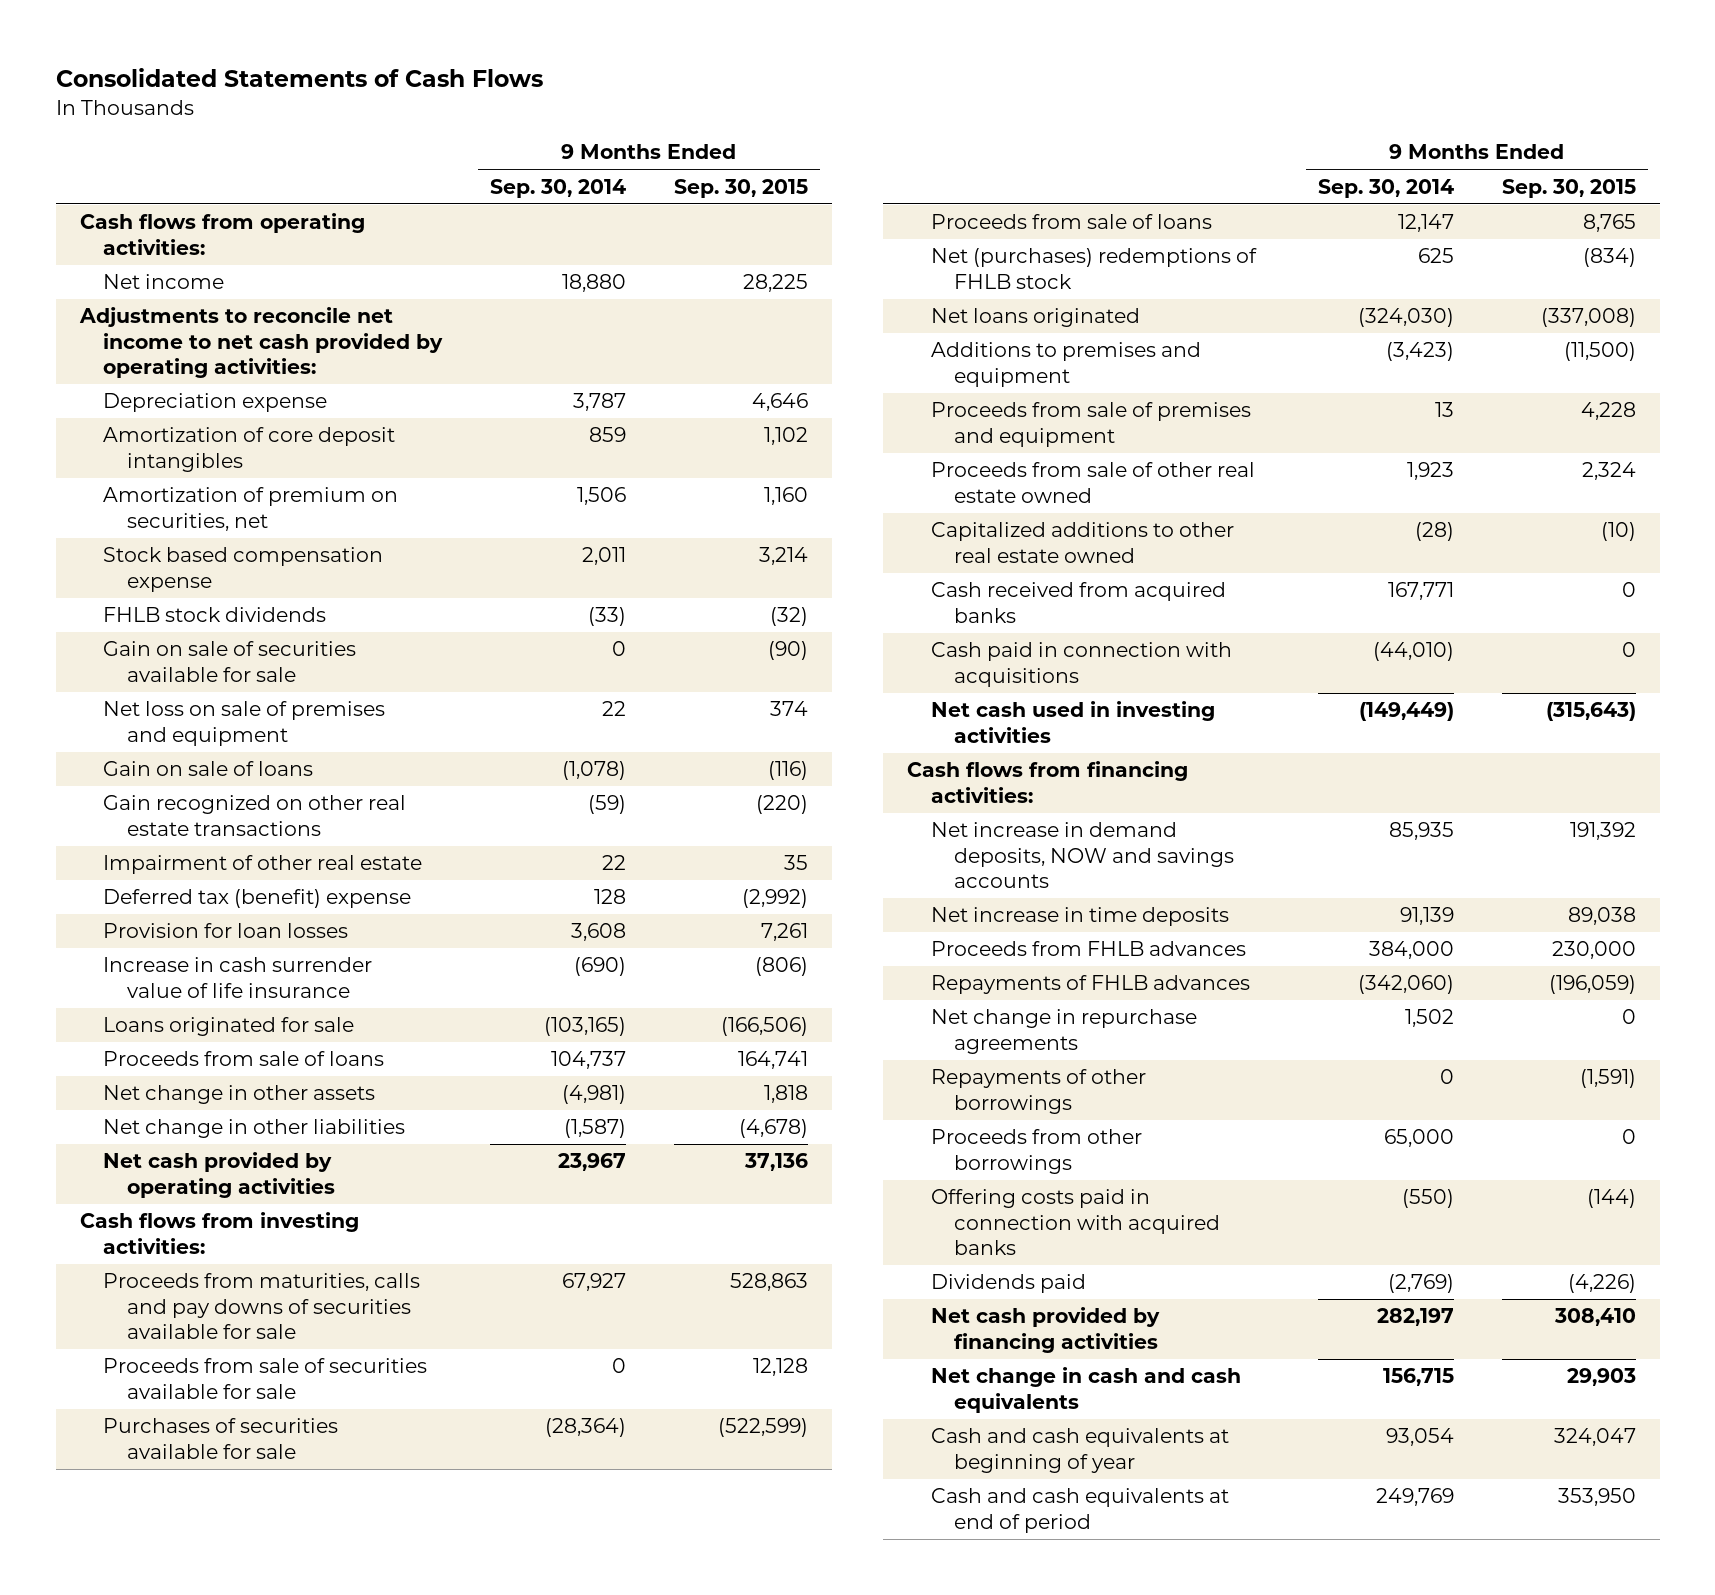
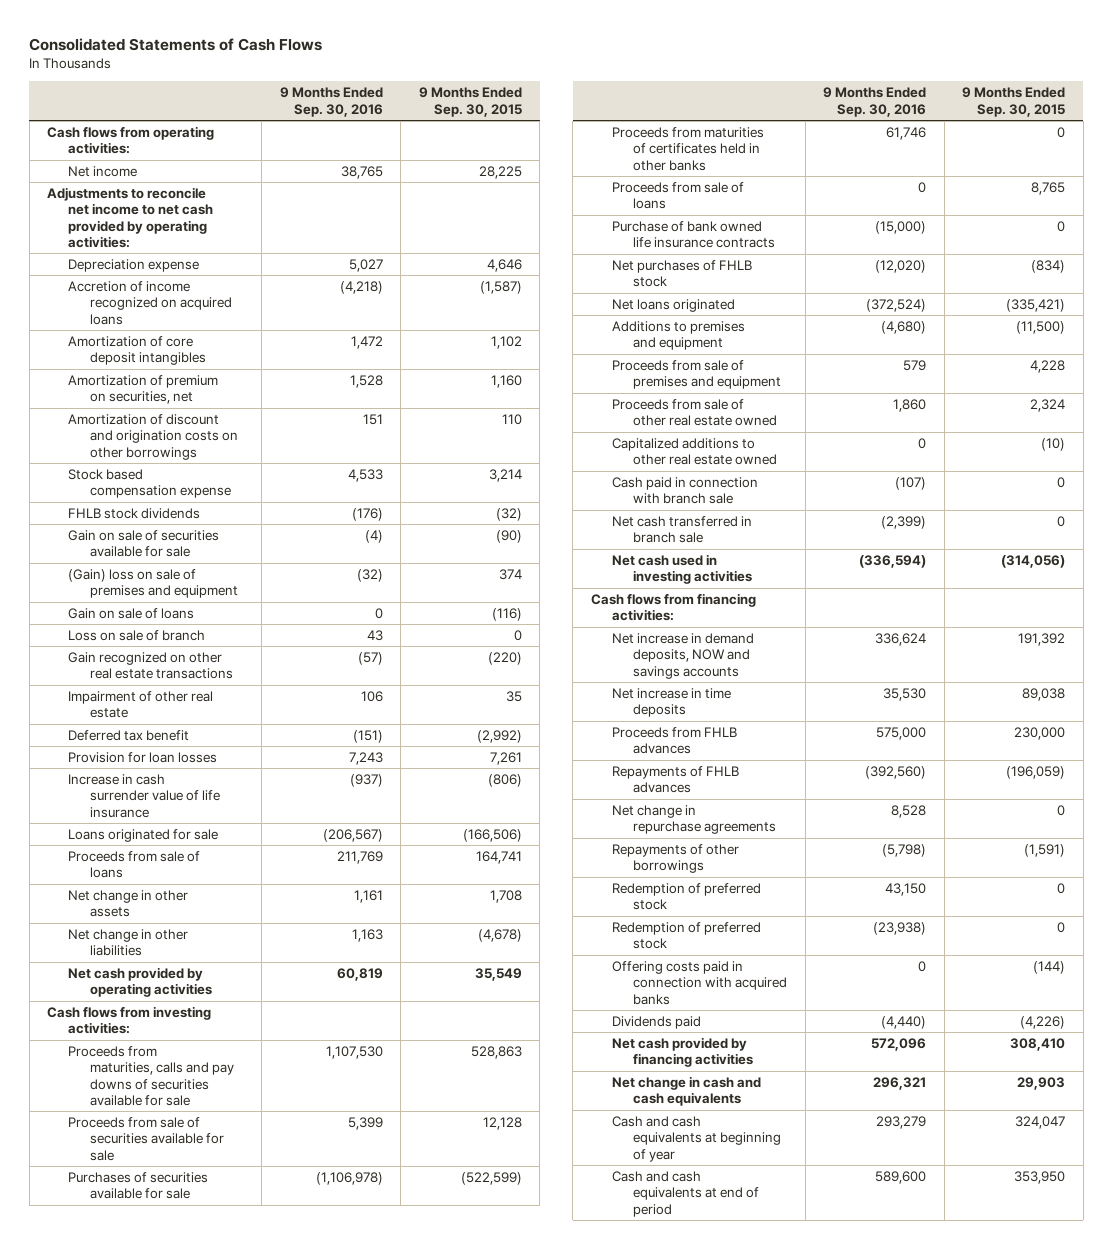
[490,178,627,198] Sep. 30, 2014 -> none
none -> [279,87,383,117] 9 Months Ended Sep. 30, 2016
none -> [68,280,232,325] Accretion of income recognized on acquired loans
none -> [68,413,238,460] Amortization of discount and origination costs on other borrowings
[103,701,386,746] Net loss on sale of premises and equipment -> [68,568,238,599] (Gain) loss on sale of premises and equipment
none -> [68,629,206,641] Loss on sale of branch
[103,889,412,909] Deferred tax (benefit) expense -> [68,729,190,741] Deferred tax benefit
[764,1085,809,1104] 1,818 -> [489,889,522,903] 1,708
[744,1153,809,1172] 37,136 -> [474,967,522,981] 35,549
none -> [612,126,765,171] Proceeds from maturities of certificates held in other banks
none -> [612,220,776,249] Purchase of bank owned life insurance contracts
[930,248,1257,289] Net (purchases) redemptions of FHLB stock -> [612,259,753,288] Net purchases of FHLB stock
[1540,308,1636,328] (337,008) -> [1006,298,1066,312] (335,421)
[930,582,1226,623] Cash received from acquired banks -> none
[930,642,1232,687] Cash paid in connection with acquisitions -> [612,476,759,505] Cash paid in connection with branch sale
none -> [612,515,753,544] Net cash transferred in branch sale
[1545,702,1636,722] (315,643) -> [1001,554,1066,568] (314,056)
[930,1129,1142,1174] Proceeds from other borrowings -> [612,882,762,911] Redemption of preferred stock
none -> [612,921,762,950] Redemption of preferred stock

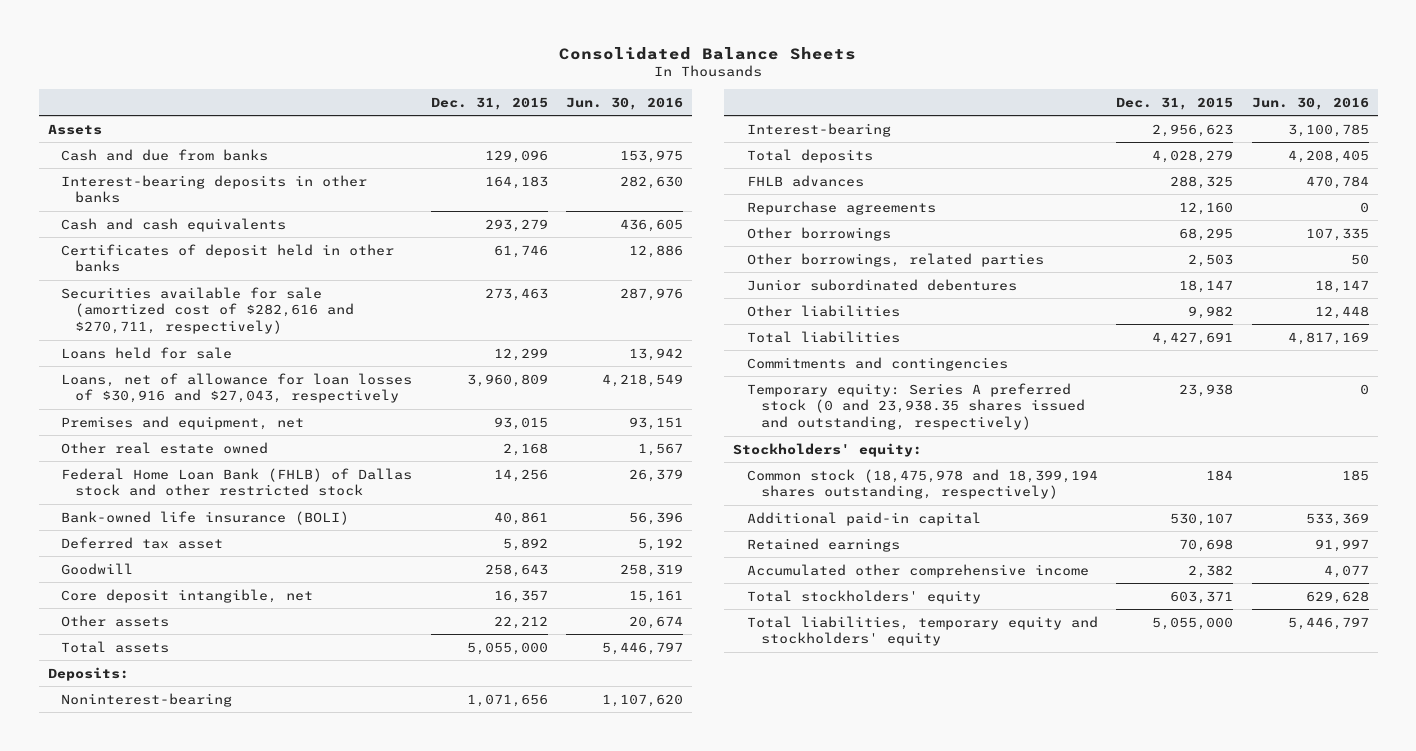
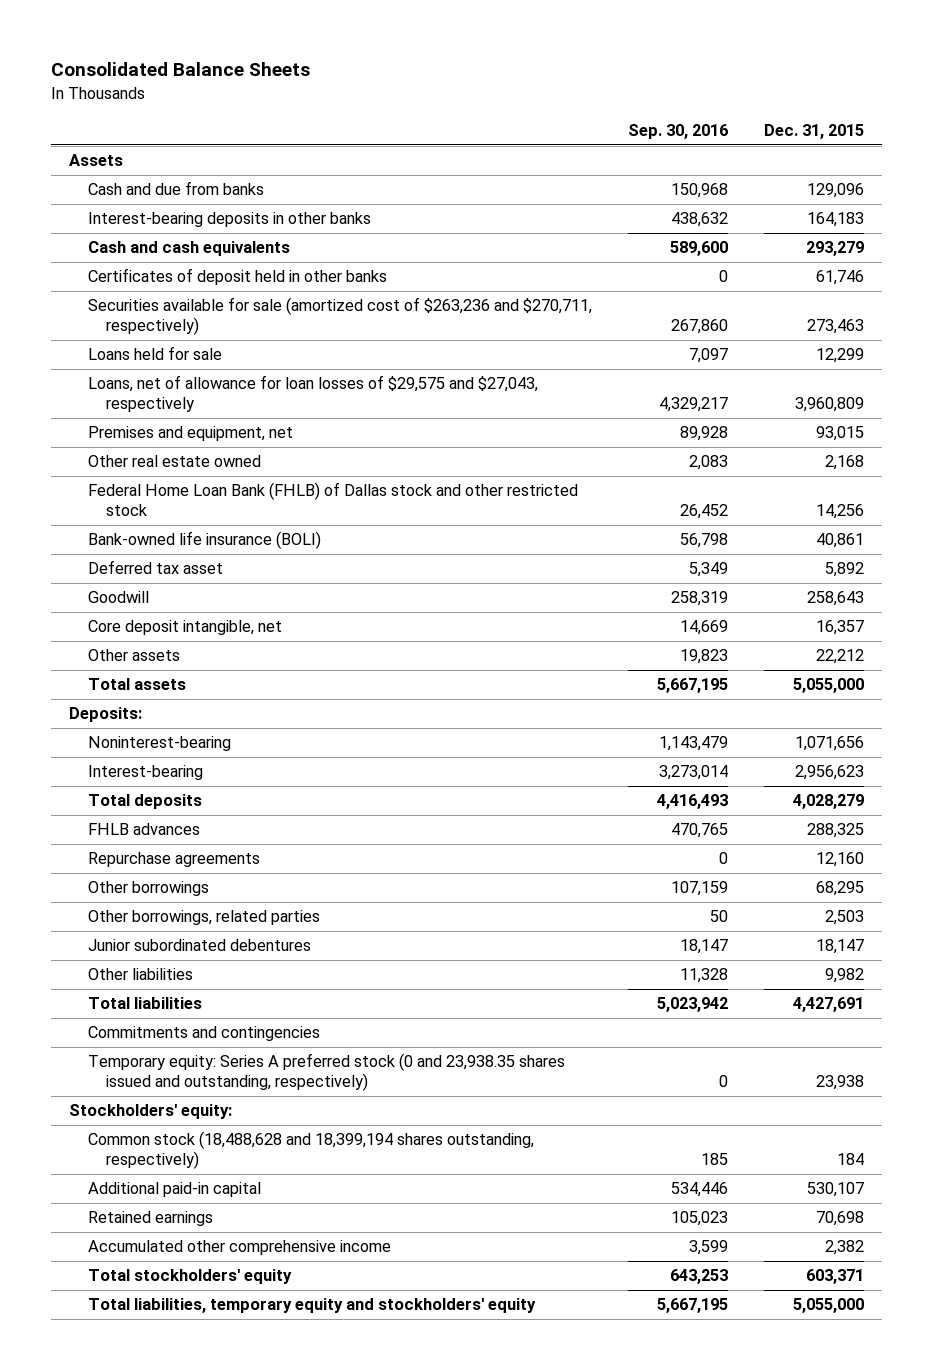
[565,96,683,110] Jun. 30, 2016 -> none
none -> [627,123,728,139] Sep. 30, 2016
[61,286,355,335] Securities available for sale (amortized cost of $282,616 and $270,711, respectively) -> [87,297,592,336] Securities available for sale (amortized cost of $263,236 and $270,711, respectively)
[61,372,413,404] Loans, net of allowance for loan losses of $30,916 and $27,043, respectively -> [87,375,538,413] Loans, net of allowance for loan losses of $29,575 and $27,043, respectively
[747,468,1099,500] Common stock (18,475,978 and 18,399,194 shares outstanding, respectively) -> [87,1131,534,1170] Common stock (18,488,628 and 18,399,194 shares outstanding, respectively)

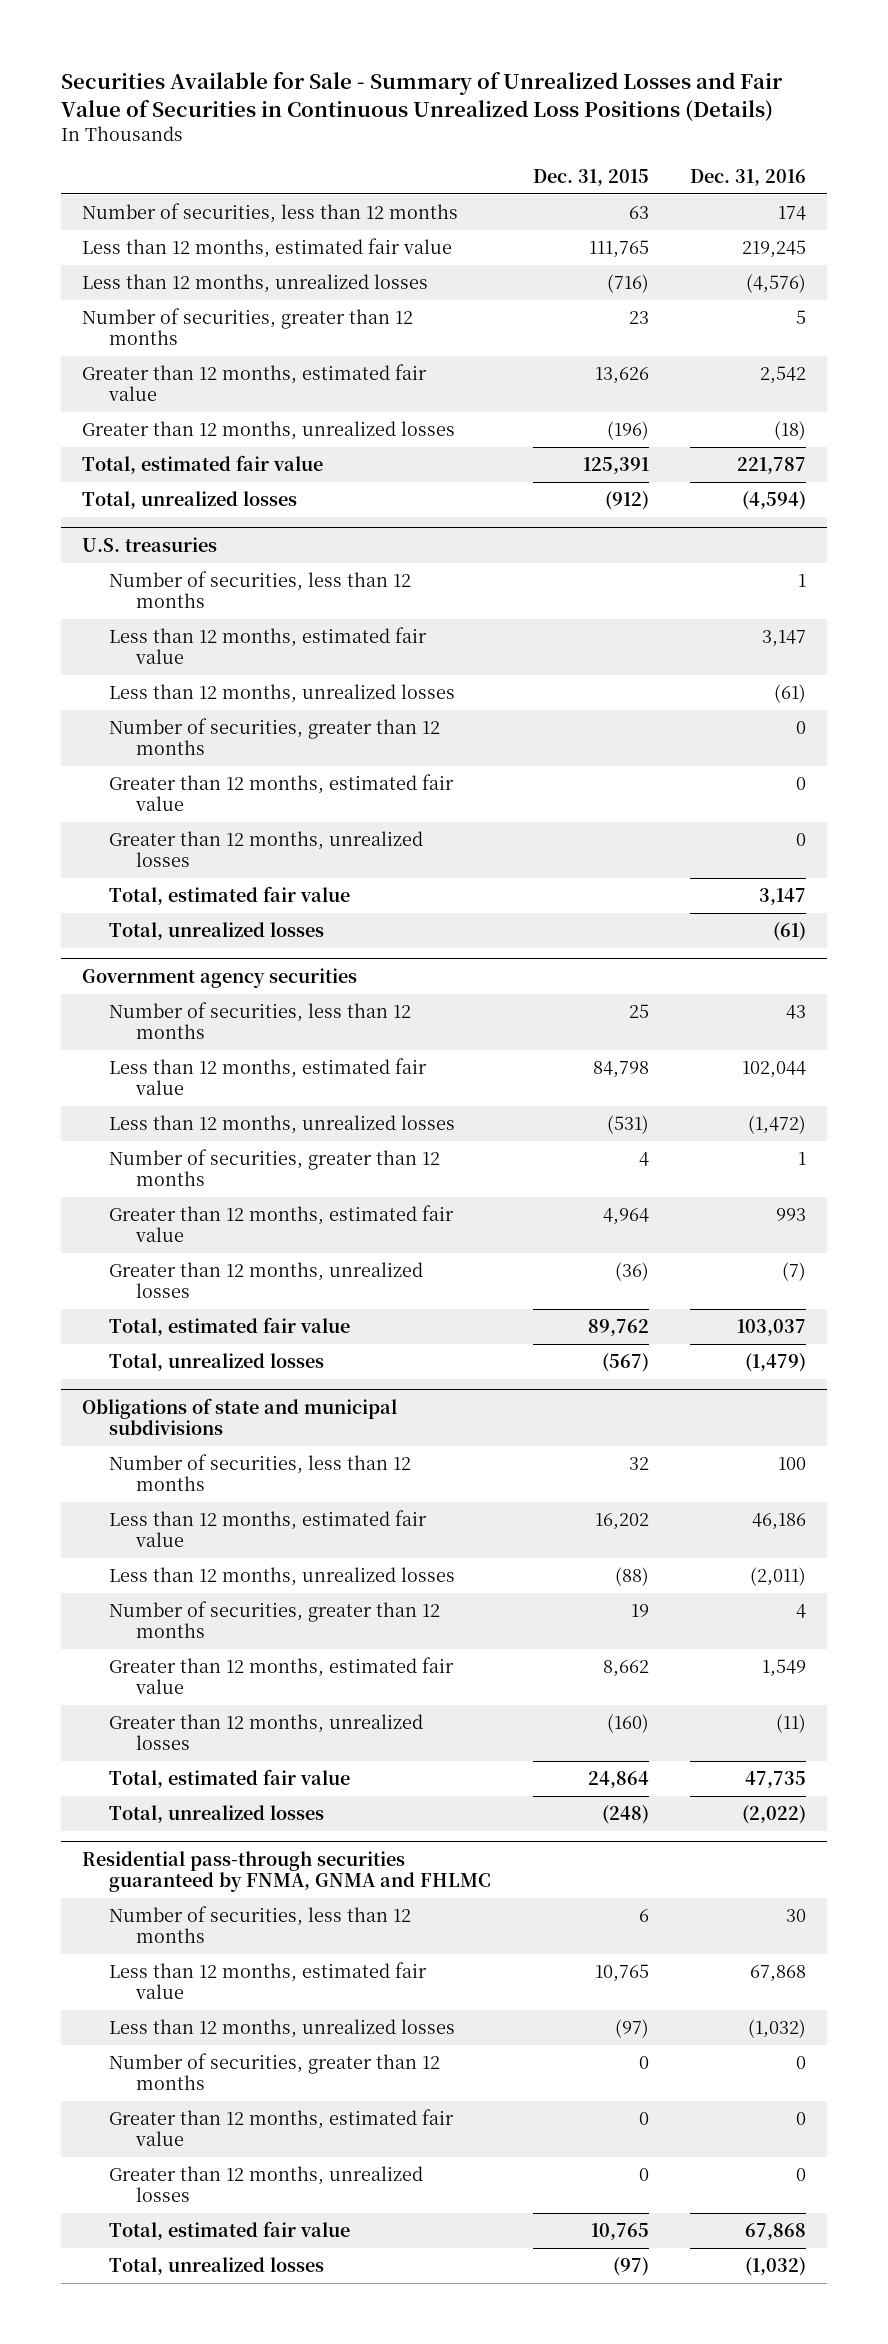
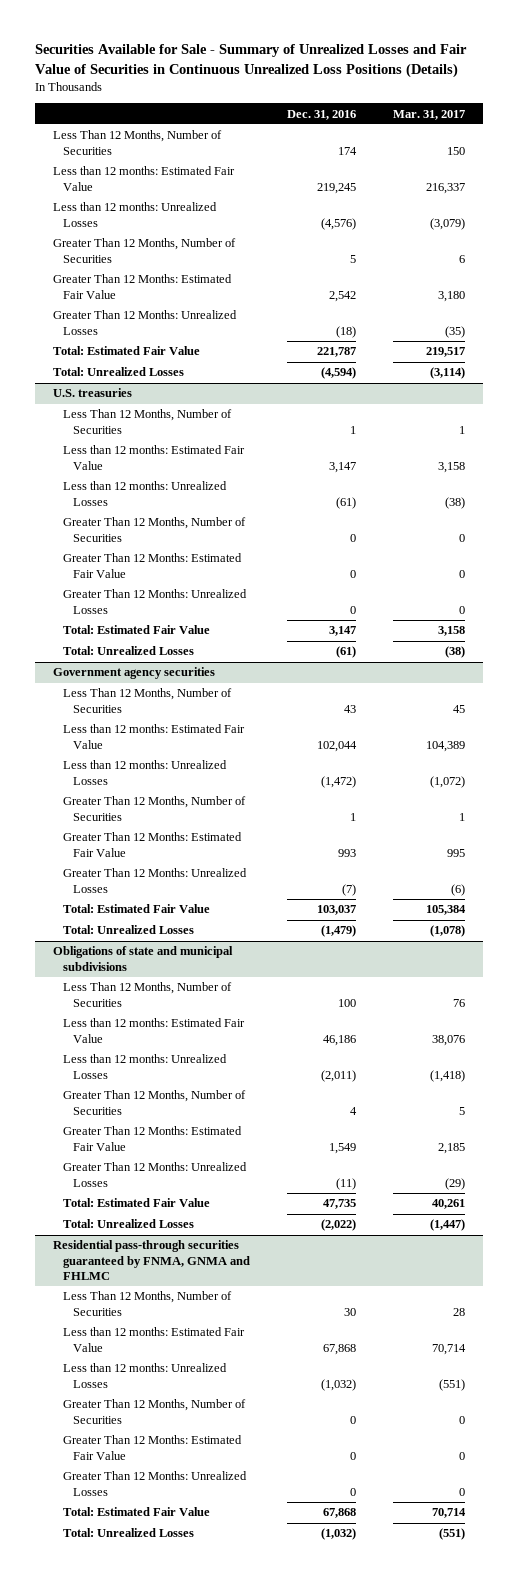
[532,168,649,186] Dec. 31, 2015 -> none
none -> [393,109,466,120] Mar. 31, 2017
[81,203,458,224] Number of securities, less than 12 months -> [53,130,223,155] Less Than 12 Months, Number of Securities
[81,238,452,259] Less than 12 months, estimated fair value -> [53,166,236,191] Less than 12 months: Estimated Fair Value
[81,274,428,294] Less than 12 months, unrealized losses -> [53,202,218,227] Less than 12 months: Unrealized Losses
[81,308,413,346] Number of securities, greater than 12 months -> [53,238,237,263] Greater Than 12 Months, Number of Securities
[81,364,427,402] Greater than 12 months, estimated fair value -> [53,274,233,299] Greater Than 12 Months: Estimated Fair Value
[81,421,455,441] Greater than 12 months, unrealized losses -> [53,310,238,335] Greater Than 12 Months: Unrealized Losses
[81,455,323,475] Total, estimated fair value -> [53,346,201,356] Total: Estimated Fair Value
[81,491,297,510] Total, unrealized losses -> [53,367,185,377] Total: Unrealized Losses
[109,571,412,609] Number of securities, less than 12 months -> [63,409,233,434] Less Than 12 Months, Number of Securities
[109,627,428,665] Less than 12 months, estimated fair value -> [63,445,246,470] Less than 12 months: Estimated Fair Value
[109,684,456,704] Less than 12 months, unrealized losses -> [63,481,228,506] Less than 12 months: Unrealized Losses
[109,718,441,756] Number of securities, greater than 12 months -> [63,517,247,542] Greater Than 12 Months, Number of Securities
[109,774,455,812] Greater than 12 months, estimated fair value -> [63,553,243,578] Greater Than 12 Months: Estimated Fair Value
[109,831,424,868] Greater than 12 months, unrealized losses -> [63,589,248,614] Greater Than 12 Months: Unrealized Losses
[109,886,351,906] Total, estimated fair value -> [63,625,211,635] Total: Estimated Fair Value
[109,922,325,941] Total, unrealized losses -> [63,646,195,656] Total: Unrealized Losses
[109,1002,412,1040] Number of securities, less than 12 months -> [63,688,233,713] Less Than 12 Months, Number of Securities
[109,1058,428,1096] Less than 12 months, estimated fair value -> [63,724,246,749] Less than 12 months: Estimated Fair Value
[109,1115,456,1135] Less than 12 months, unrealized losses -> [63,760,228,785] Less than 12 months: Unrealized Losses
[109,1149,441,1187] Number of securities, greater than 12 months -> [63,796,247,821] Greater Than 12 Months, Number of Securities
[109,1205,455,1243] Greater than 12 months, estimated fair value -> [63,832,243,857] Greater Than 12 Months: Estimated Fair Value
[109,1262,424,1299] Greater than 12 months, unrealized losses -> [63,868,248,893] Greater Than 12 Months: Unrealized Losses
[109,1317,351,1337] Total, estimated fair value -> [63,904,211,914] Total: Estimated Fair Value
[109,1353,325,1372] Total, unrealized losses -> [63,925,195,935] Total: Unrealized Losses
[109,1454,412,1492] Number of securities, less than 12 months -> [63,982,233,1007] Less Than 12 Months, Number of Securities
[109,1510,428,1548] Less than 12 months, estimated fair value -> [63,1018,246,1043] Less than 12 months: Estimated Fair Value
[109,1567,456,1587] Less than 12 months, unrealized losses -> [63,1054,228,1079] Less than 12 months: Unrealized Losses
[109,1601,441,1639] Number of securities, greater than 12 months -> [63,1090,247,1115] Greater Than 12 Months, Number of Securities
[109,1657,455,1695] Greater than 12 months, estimated fair value -> [63,1126,243,1151] Greater Than 12 Months: Estimated Fair Value
[109,1714,424,1751] Greater than 12 months, unrealized losses -> [63,1162,248,1187] Greater Than 12 Months: Unrealized Losses
[109,1769,351,1789] Total, estimated fair value -> [63,1198,211,1208] Total: Estimated Fair Value
[109,1805,325,1824] Total, unrealized losses -> [63,1219,195,1229] Total: Unrealized Losses
[109,1906,412,1944] Number of securities, less than 12 months -> [63,1291,233,1316] Less Than 12 Months, Number of Securities
[109,1962,428,2000] Less than 12 months, estimated fair value -> [63,1327,246,1352] Less than 12 months: Estimated Fair Value
[109,2019,456,2039] Less than 12 months, unrealized losses -> [63,1363,228,1388] Less than 12 months: Unrealized Losses
[109,2053,441,2091] Number of securities, greater than 12 months -> [63,1399,247,1424] Greater Than 12 Months, Number of Securities
[109,2109,455,2147] Greater than 12 months, estimated fair value -> [63,1435,243,1460] Greater Than 12 Months: Estimated Fair Value
[109,2166,424,2203] Greater than 12 months, unrealized losses -> [63,1471,248,1496] Greater Than 12 Months: Unrealized Losses
[109,2221,351,2241] Total, estimated fair value -> [63,1507,211,1517] Total: Estimated Fair Value
[109,2257,325,2276] Total, unrealized losses -> [63,1528,195,1538] Total: Unrealized Losses

